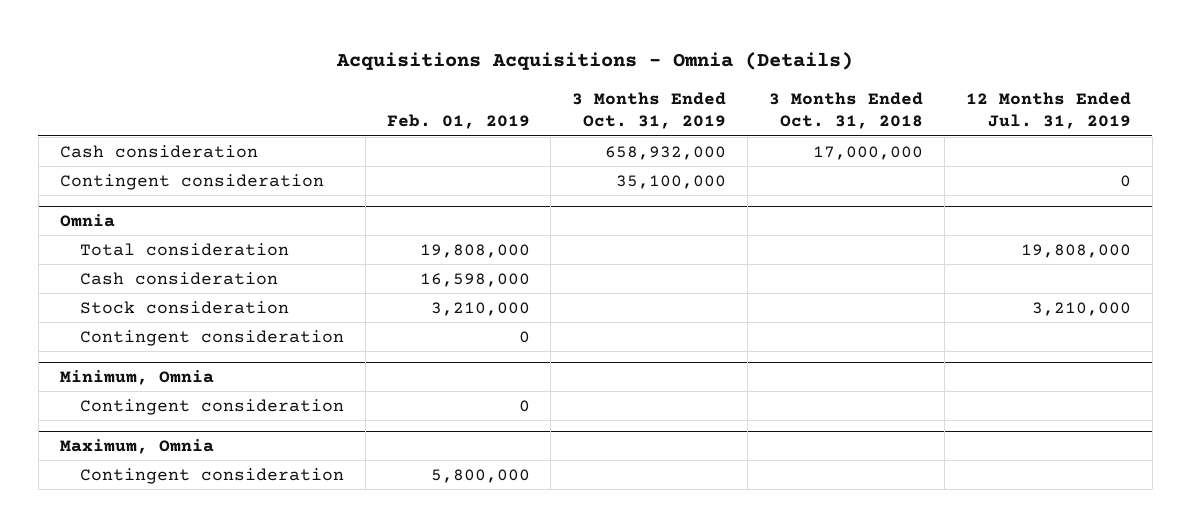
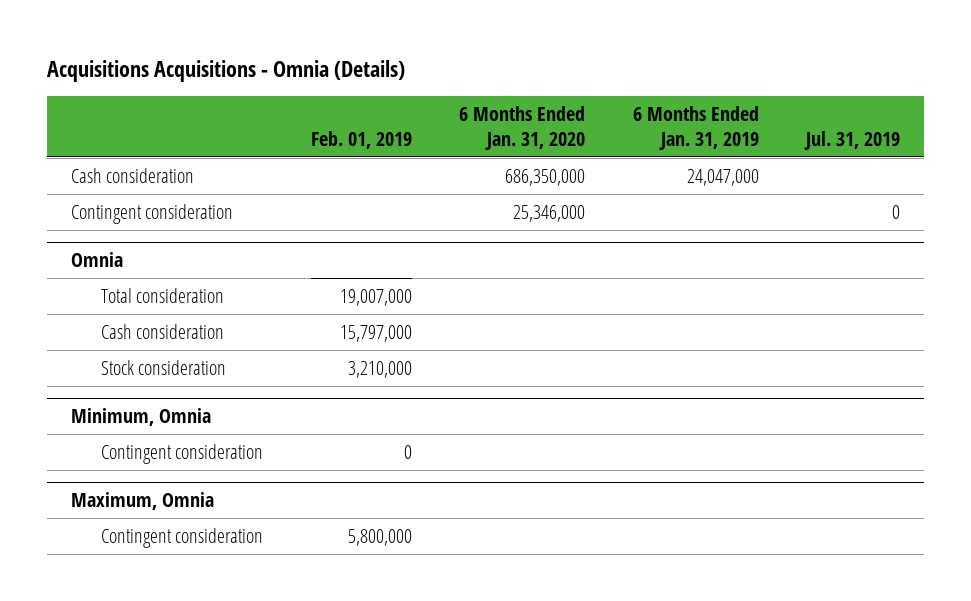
[572,91,727,130] 3 Months Ended Oct. 31, 2019 -> none
[769,91,924,130] 3 Months Ended Oct. 31, 2018 -> none
[965,91,1131,130] 12 Months Ended Jul. 31, 2019 -> none
none -> [459,106,586,150] 6 Months Ended Jan. 31, 2020
none -> [632,106,759,150] 6 Months Ended Jan. 31, 2019
none -> [804,130,901,150] Jul. 31, 2019
[419,243,530,258] 19,808,000 -> [339,288,412,306] 19,007,000
[419,272,530,287] 16,598,000 -> [339,324,412,342] 15,797,000
[79,329,344,346] Contingent consideration -> none

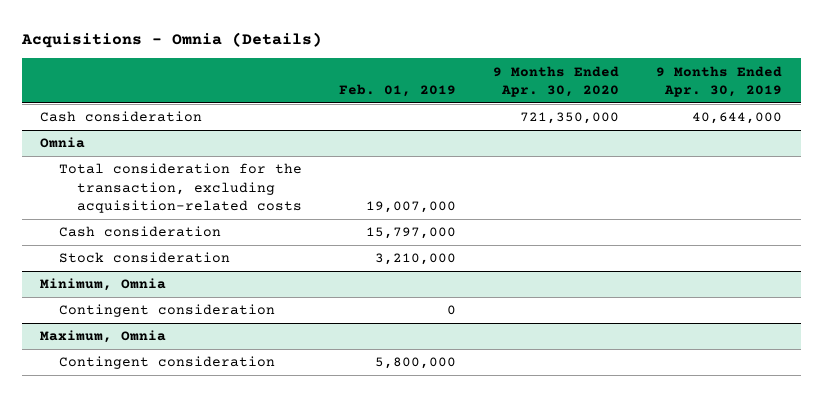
[47,59,406,82] Acquisitions Acquisitions - Omnia (Details) -> [20,31,322,48] Acquisitions - Omnia (Details)
[459,106,586,150] 6 Months Ended Jan. 31, 2020 -> none
[632,106,759,150] 6 Months Ended Jan. 31, 2019 -> none
[804,130,901,150] Jul. 31, 2019 -> none
none -> [493,65,620,97] 9 Months Ended Apr. 30, 2020
none -> [656,65,783,97] 9 Months Ended Apr. 30, 2019
[70,203,233,224] Contingent consideration -> none
[101,287,225,303] Total consideration -> [58,163,303,213] Total consideration for the transaction, excluding acquisition-related costs

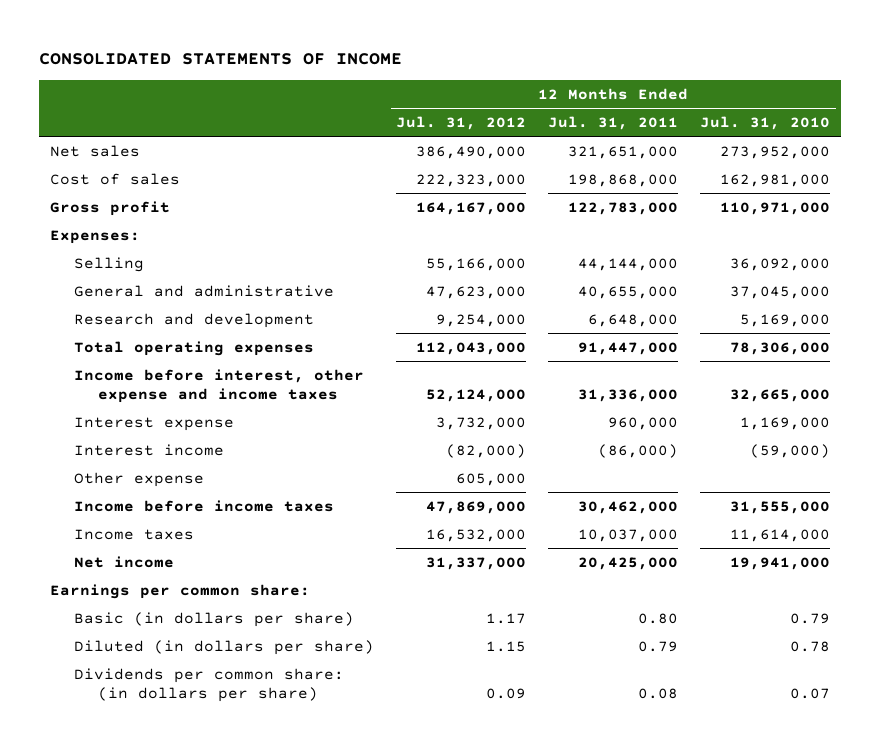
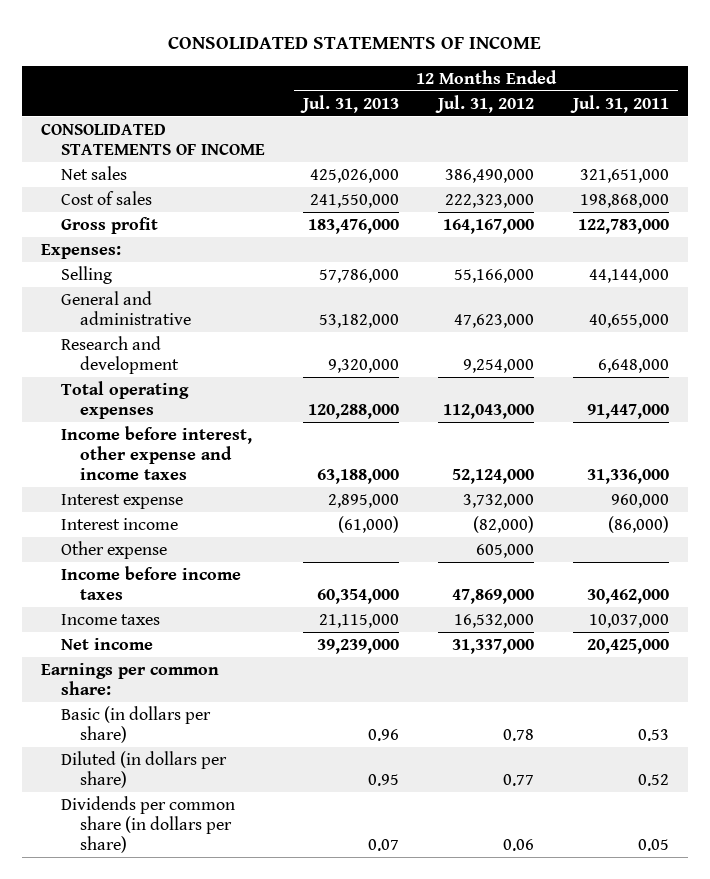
[700,116,831,131] Jul. 31, 2010 -> none
none -> [300,94,400,113] Jul. 31, 2013
none -> [41,123,265,155] CONSOLIDATED STATEMENTS OF INCOME
[486,612,527,624] 1.17 -> [503,728,535,741] 0.78
[638,612,679,624] 0.80 -> [637,728,669,741] 0.53
[486,640,527,652] 1.15 -> [503,773,535,786] 0.77
[638,640,679,652] 0.79 -> [637,773,669,786] 0.52
[73,667,344,702] Dividends per common share: (in dollars per share) -> [60,795,235,853] Dividends per common share (in dollars per share)
[486,687,527,699] 0.09 -> [503,838,535,851] 0.06
[638,687,679,699] 0.08 -> [637,838,669,851] 0.05

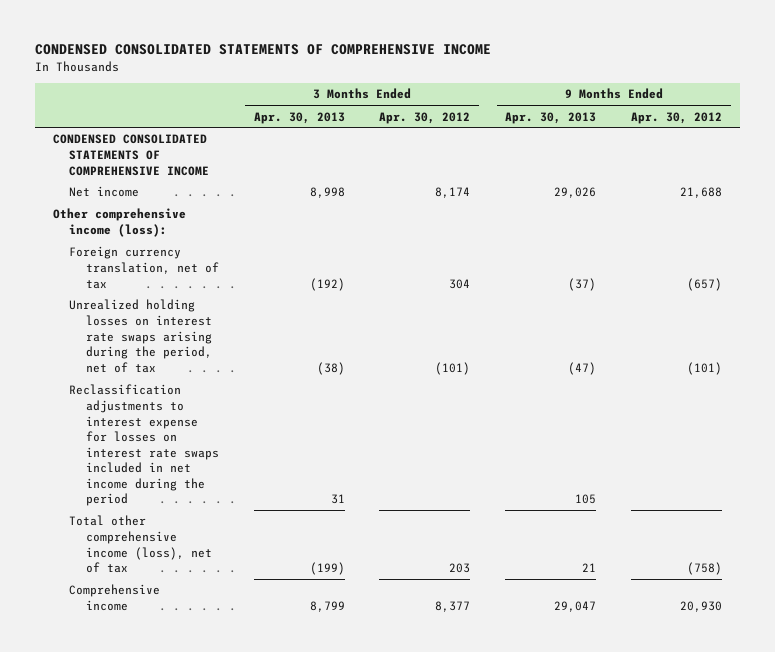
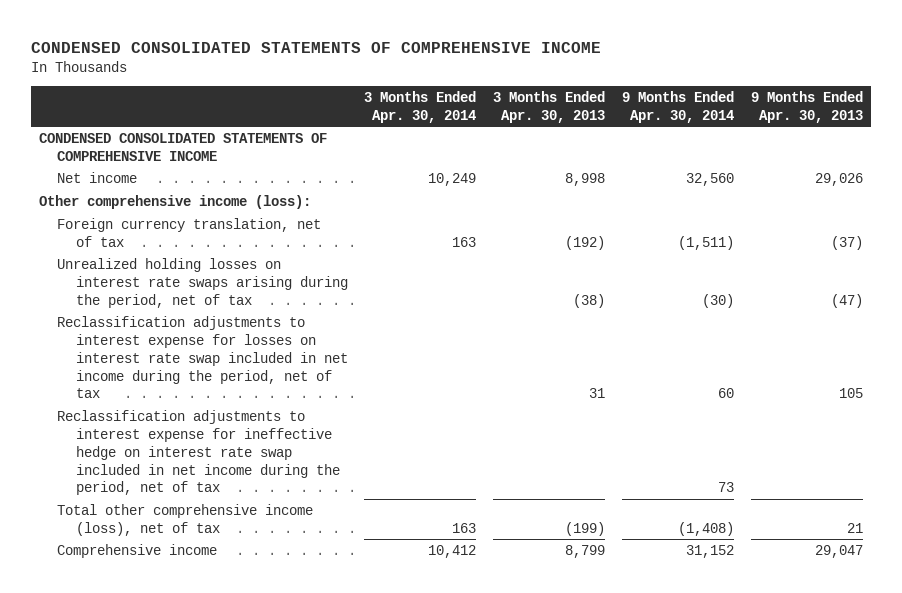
[379,111,471,124] Apr. 30, 2012 -> none
[631,111,723,124] Apr. 30, 2012 -> none
none -> [364,90,477,123] 3 Months Ended Apr. 30, 2014
none -> [622,90,735,123] 9 Months Ended Apr. 30, 2014
[69,384,219,507] Reclassification adjustments to interest expense for losses on interest rate swaps included in net income during the period -> [57,315,348,399] Reclassification adjustments to interest expense for losses on interest rate swap included in net income during the period, net of tax
none -> [57,409,340,496] Reclassification adjustments to interest expense for ineffective hedge on interest rate swap included in net income during the period, net of tax

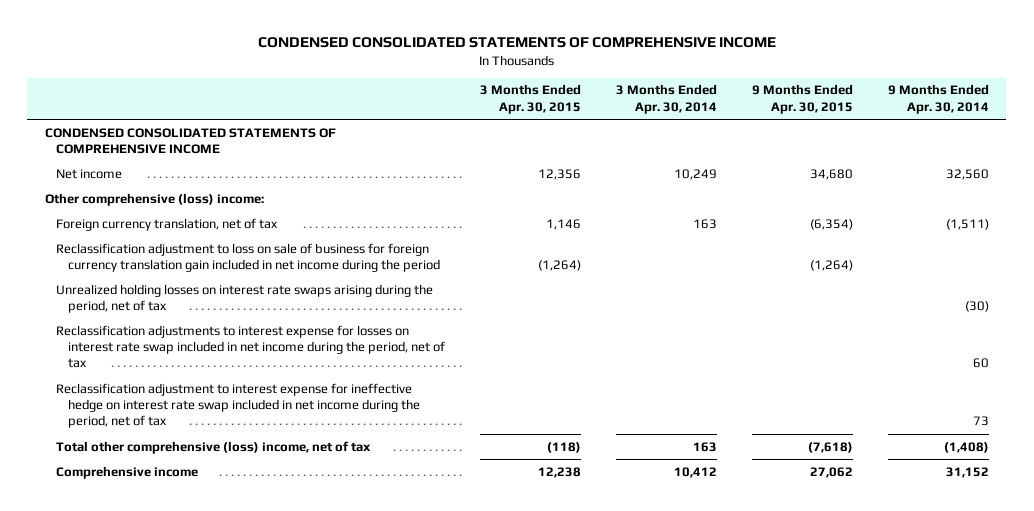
[493,90,606,123] 3 Months Ended Apr. 30, 2013 -> none
[750,90,863,123] 9 Months Ended Apr. 30, 2013 -> none
none -> [479,84,581,114] 3 Months Ended Apr. 30, 2015
none -> [751,84,853,114] 9 Months Ended Apr. 30, 2015
[39,194,312,209] Other comprehensive income (loss): -> [44,192,264,206] Other comprehensive (loss) income:
none -> [56,242,440,272] Reclassification adjustment to loss on sale of business for foreign currency translation gain included in net income during the period
[57,409,340,496] Reclassification adjustments to interest expense for ineffective hedge on interest rate swap included in net income during the period, net of tax -> [56,382,420,429] Reclassification adjustment to interest expense for ineffective hedge on interest rate swap included in net income during the period, net of tax
[57,503,314,536] Total other comprehensive income (loss), net of tax -> [56,440,372,454] Total other comprehensive (loss) income, net of tax

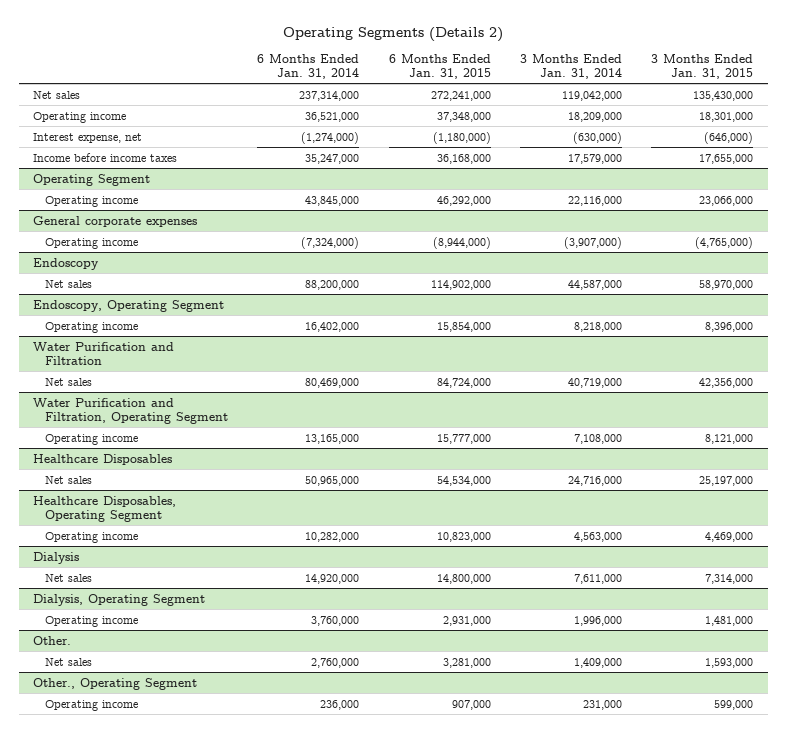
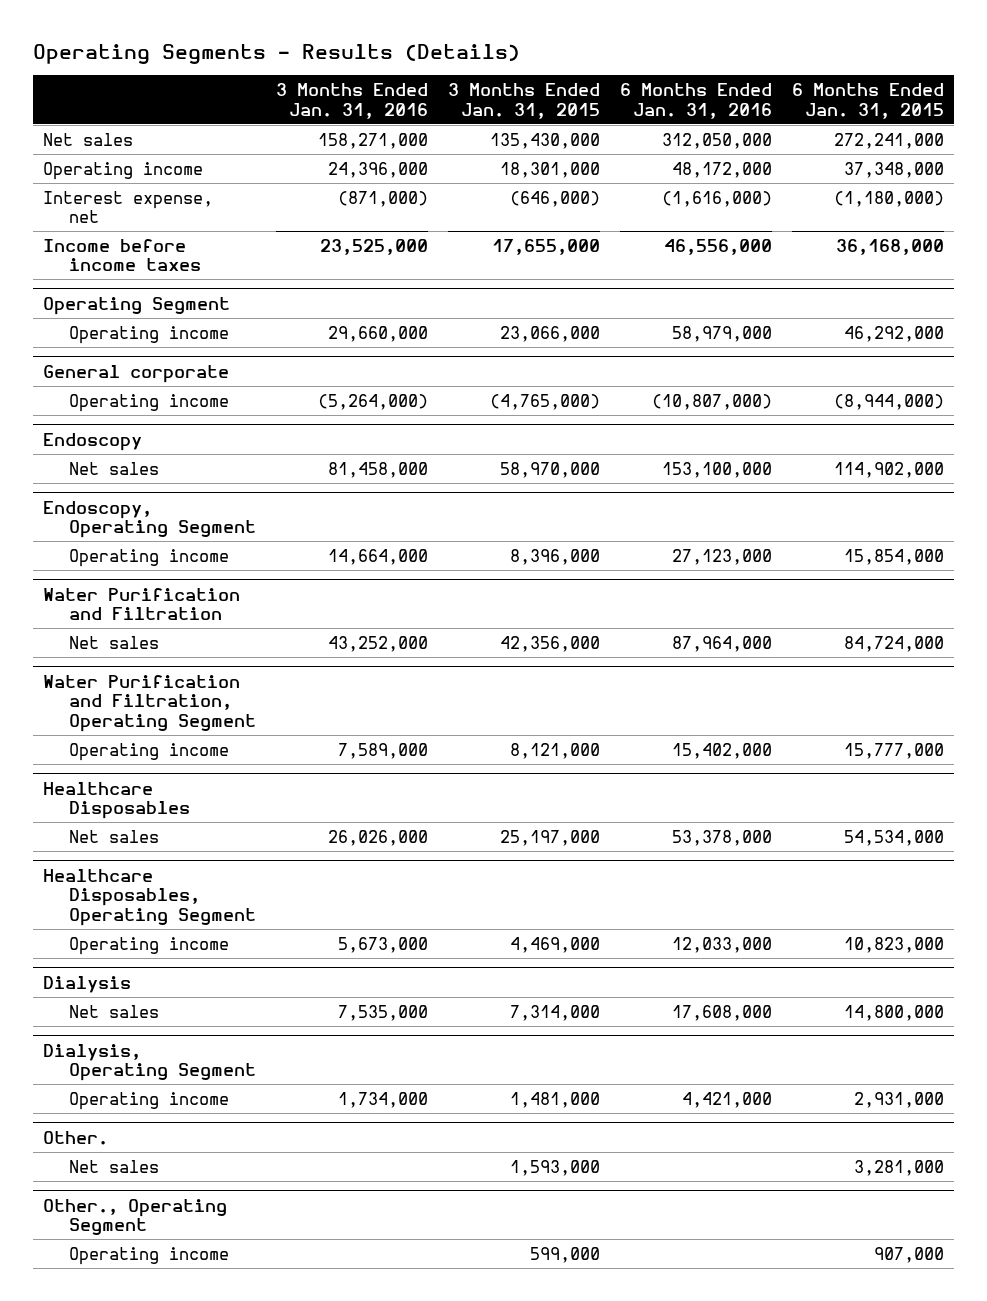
[283,26,504,42] Operating Segments (Details 2) -> [32,43,520,64] Operating Segments - Results (Details)
[257,53,360,79] 6 Months Ended Jan. 31, 2014 -> none
[519,53,622,79] 3 Months Ended Jan. 31, 2014 -> none
none -> [275,83,428,119] 3 Months Ended Jan. 31, 2016
none -> [620,83,773,119] 6 Months Ended Jan. 31, 2016
[33,215,198,227] General corporate expenses -> [42,364,229,383] General corporate

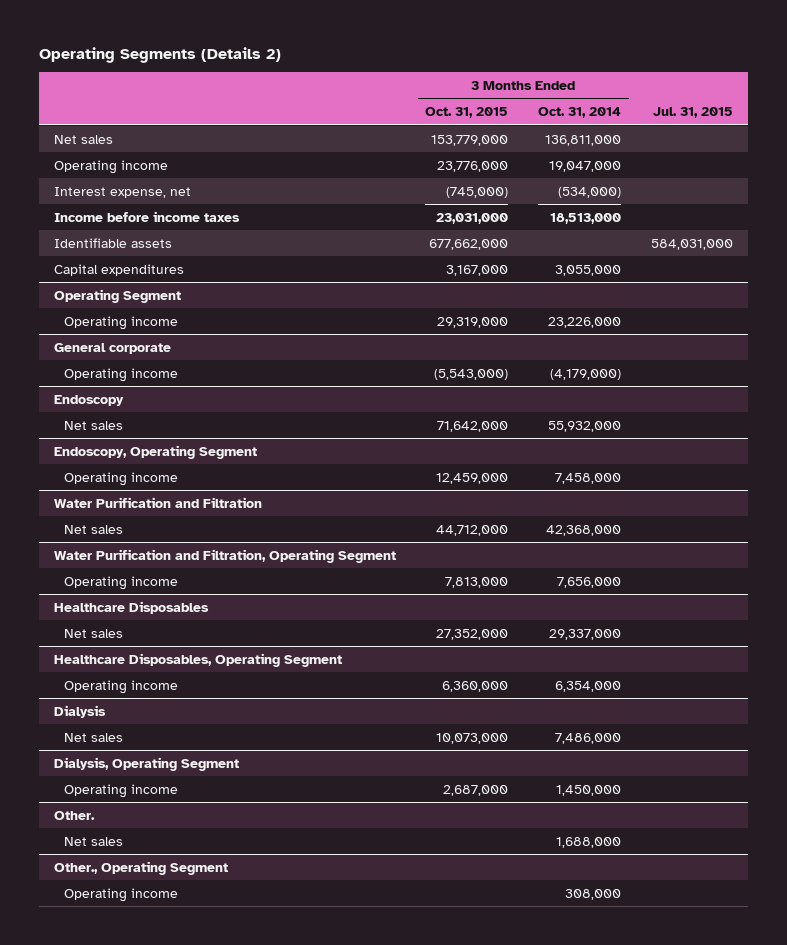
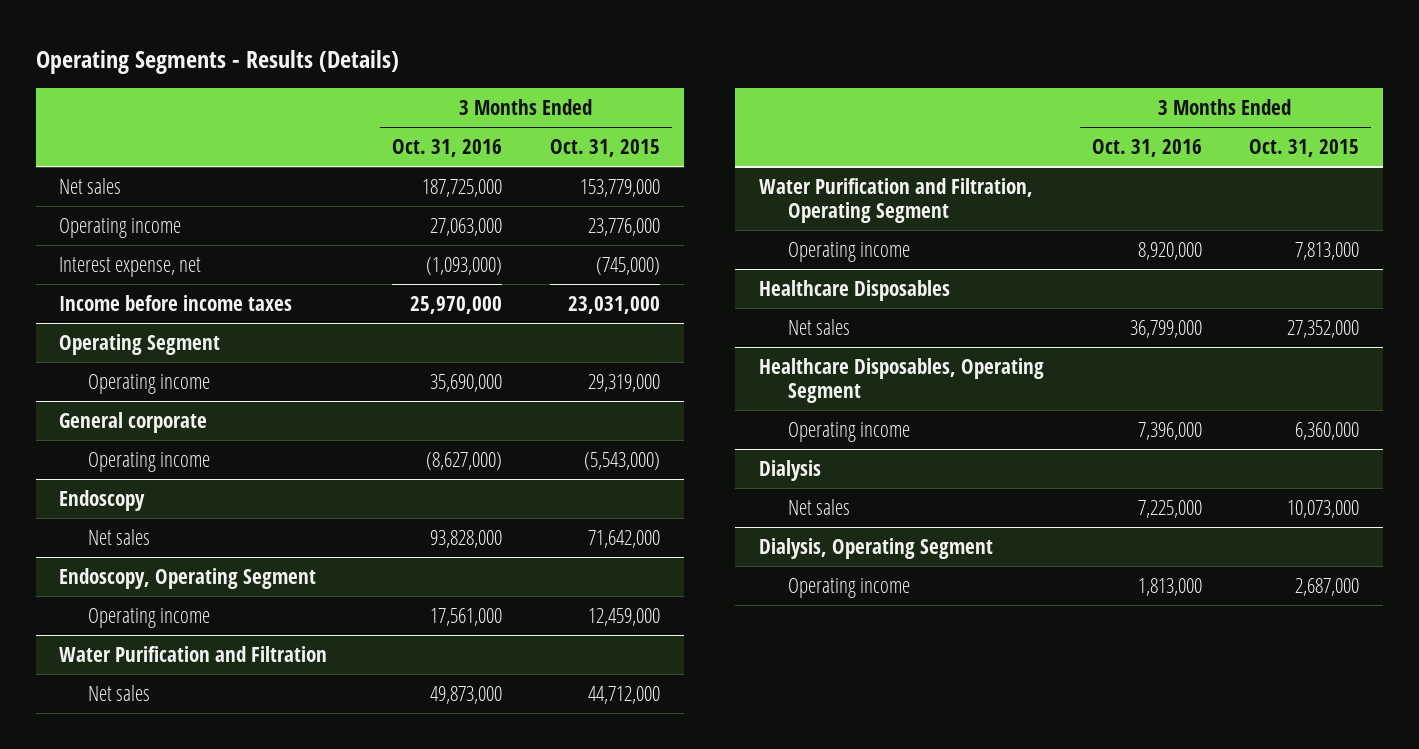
[38,47,281,64] Operating Segments (Details 2) -> [35,49,399,74] Operating Segments - Results (Details)
[538,107,622,119] Oct. 31, 2014 -> none
[653,107,734,119] Jul. 31, 2015 -> none
none -> [392,138,503,157] Oct. 31, 2016
[53,237,172,248] Identifiable assets -> none
[53,263,184,276] Capital expenditures -> none
[53,810,95,820] Other. -> none
[63,836,123,846] Net sales -> none
[53,860,228,875] Other., Operating Segment -> none
[63,887,178,902] Operating income -> none

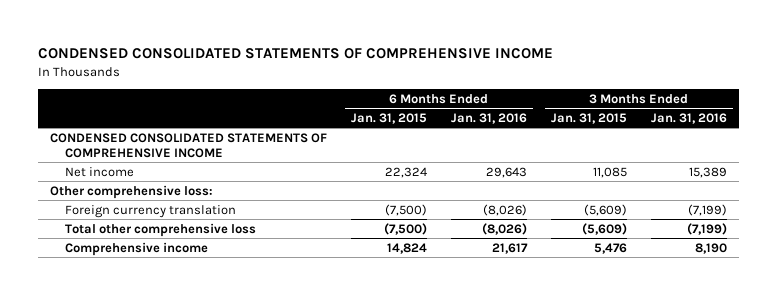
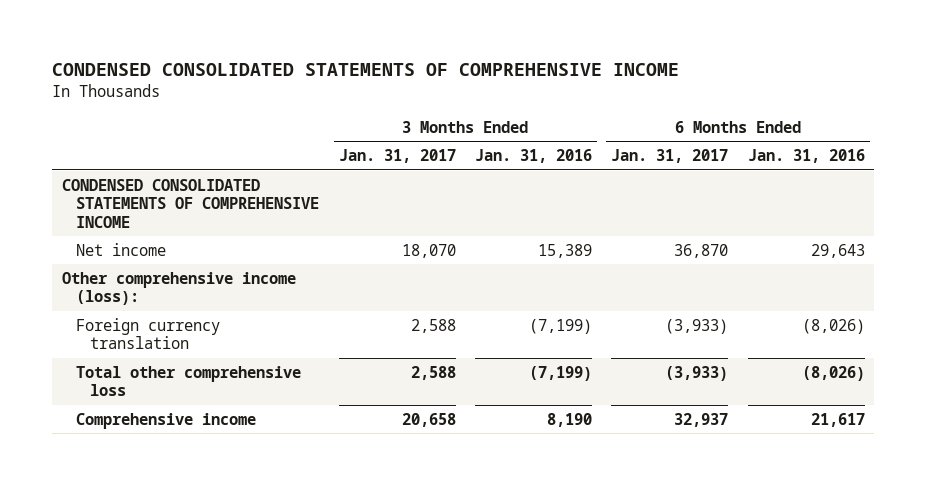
[351,112,428,124] Jan. 31, 2015 -> none
[551,112,628,124] Jan. 31, 2015 -> none
none -> [338,149,456,164] Jan. 31, 2017
none -> [611,149,729,164] Jan. 31, 2017
[49,184,213,199] Other comprehensive loss: -> [61,271,296,306] Other comprehensive income (loss):

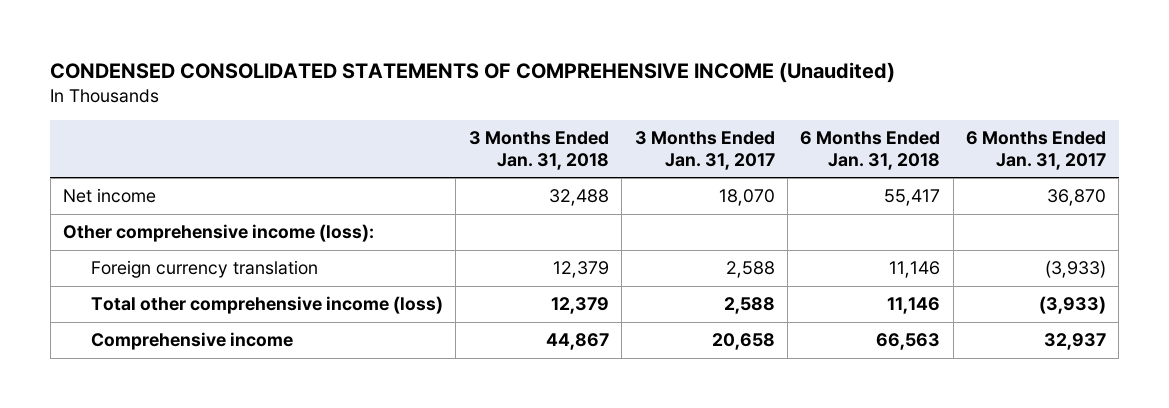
[52,63,680,77] CONDENSED CONSOLIDATED STATEMENTS OF COMPREHENSIVE INCOME -> [50,62,896,84] CONDENSED CONSOLIDATED STATEMENTS OF COMPREHENSIVE INCOME (Unaudited)
[474,149,592,164] Jan. 31, 2016 -> none
[747,149,865,164] Jan. 31, 2016 -> none
none -> [468,131,609,170] 3 Months Ended Jan. 31, 2018
none -> [800,131,941,170] 6 Months Ended Jan. 31, 2018
[61,178,320,228] CONDENSED CONSOLIDATED STATEMENTS OF COMPREHENSIVE INCOME -> none
[76,365,302,397] Total other comprehensive loss -> [91,296,444,315] Total other comprehensive income (loss)

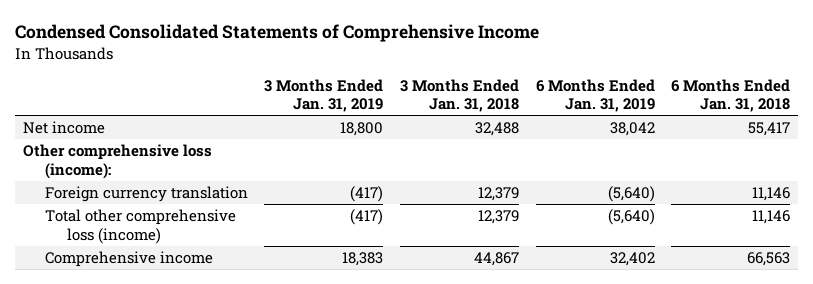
[50,62,896,84] CONDENSED CONSOLIDATED STATEMENTS OF COMPREHENSIVE INCOME (Unaudited) -> [14,24,539,43] Condensed Consolidated Statements of Comprehensive Income
[634,131,775,170] 3 Months Ended Jan. 31, 2017 -> none
[965,131,1106,170] 6 Months Ended Jan. 31, 2017 -> none
none -> [264,78,384,113] 3 Months Ended Jan. 31, 2019
none -> [535,78,655,113] 6 Months Ended Jan. 31, 2019
[63,224,375,243] Other comprehensive income (loss): -> [22,143,212,179] Other comprehensive loss (income):
[91,296,444,315] Total other comprehensive income (loss) -> [44,208,236,244] Total other comprehensive loss (income)

